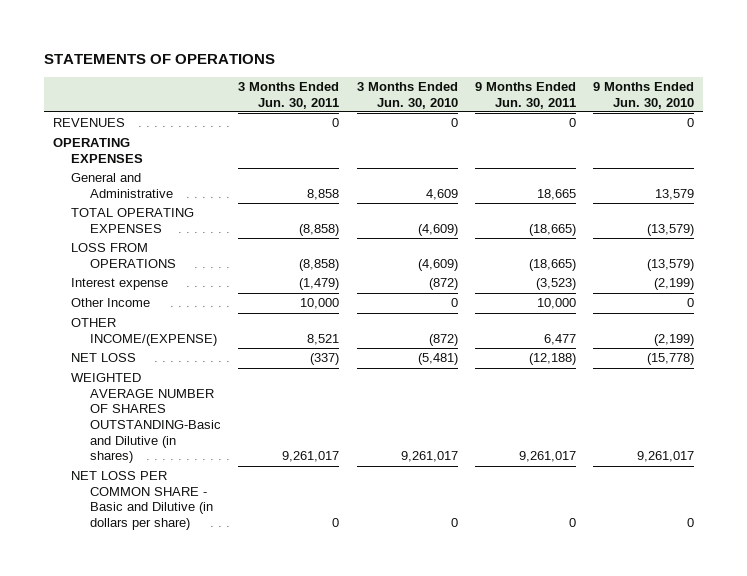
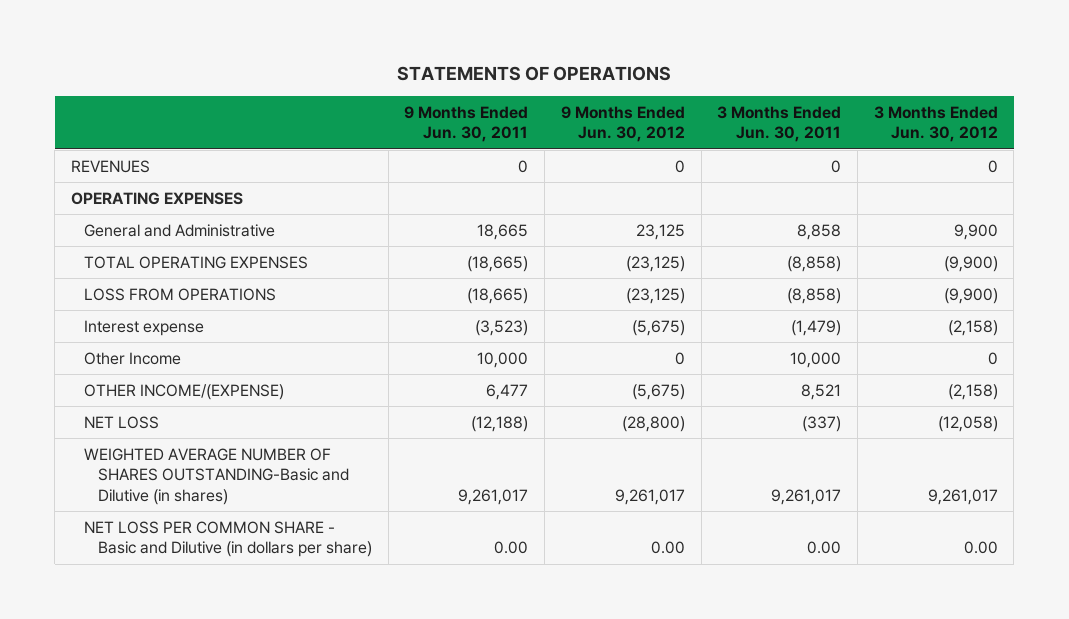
[356,81,458,109] 3 Months Ended Jun. 30, 2010 -> none
[593,81,695,109] 9 Months Ended Jun. 30, 2010 -> none
none -> [560,106,685,143] 9 Months Ended Jun. 30, 2012
none -> [873,106,998,143] 3 Months Ended Jun. 30, 2012
[332,517,340,527] 0 -> [807,541,842,555] 0.00
[568,517,576,527] 0 -> [494,541,529,555] 0.00

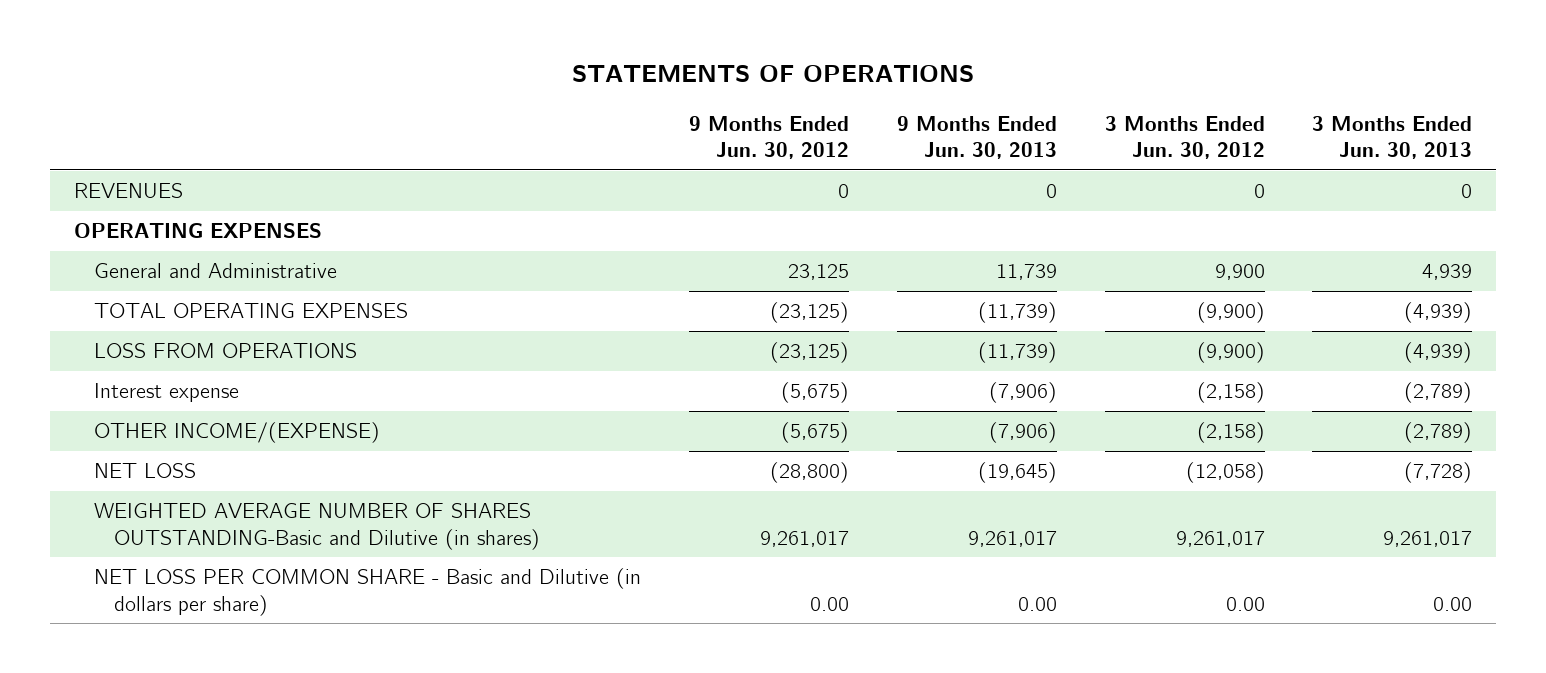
[404,106,529,143] 9 Months Ended Jun. 30, 2011 -> none
[717,106,842,143] 3 Months Ended Jun. 30, 2011 -> none
none -> [896,115,1057,160] 9 Months Ended Jun. 30, 2013
none -> [1312,115,1473,160] 3 Months Ended Jun. 30, 2013
[84,351,182,365] Other Income -> none

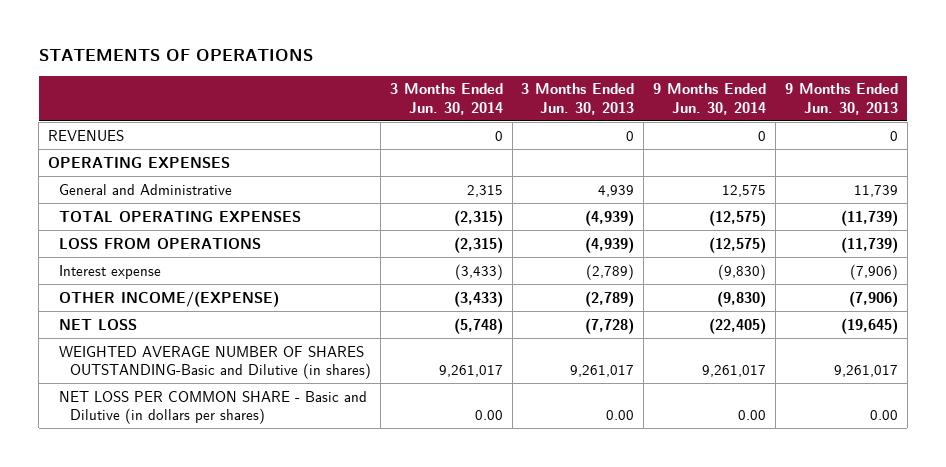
[688,115,849,160] 9 Months Ended Jun. 30, 2012 -> none
[1104,115,1265,160] 3 Months Ended Jun. 30, 2012 -> none
none -> [389,83,503,115] 3 Months Ended Jun. 30, 2014
none -> [653,83,767,115] 9 Months Ended Jun. 30, 2014
[93,568,641,616] NET LOSS PER COMMON SHARE - Basic and Dilutive (in dollars per share) -> [59,390,368,424] NET LOSS PER COMMON SHARE - Basic and Dilutive (in dollars per shares)

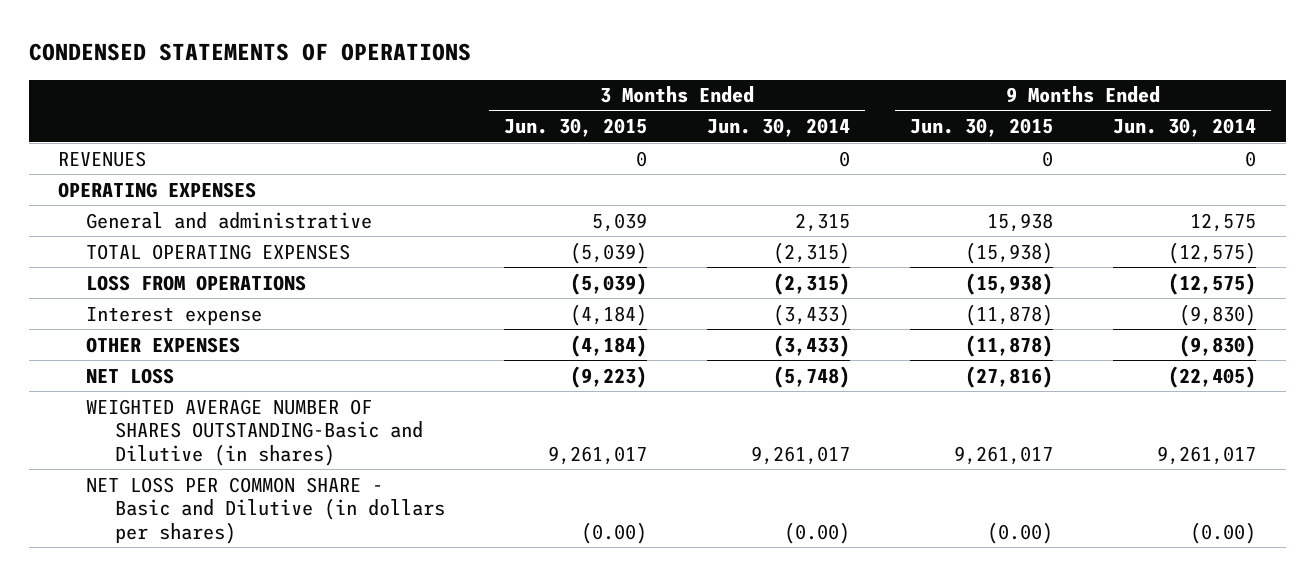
[38,49,313,62] STATEMENTS OF OPERATIONS -> [28,42,471,61] CONDENSED STATEMENTS OF OPERATIONS
[521,83,635,115] 3 Months Ended Jun. 30, 2013 -> none
[784,83,898,115] 9 Months Ended Jun. 30, 2013 -> none
none -> [504,118,648,138] Jun. 30, 2015
none -> [909,118,1053,138] Jun. 30, 2015
[59,183,233,195] General and Administrative -> [86,211,373,229] General and administrative
[59,290,280,307] OTHER INCOME/(EXPENSE) -> [86,336,241,353] OTHER EXPENSES
[474,409,503,420] 0.00 -> [784,521,851,544] (0.00)
[738,409,767,420] 0.00 -> [1189,521,1256,544] (0.00)

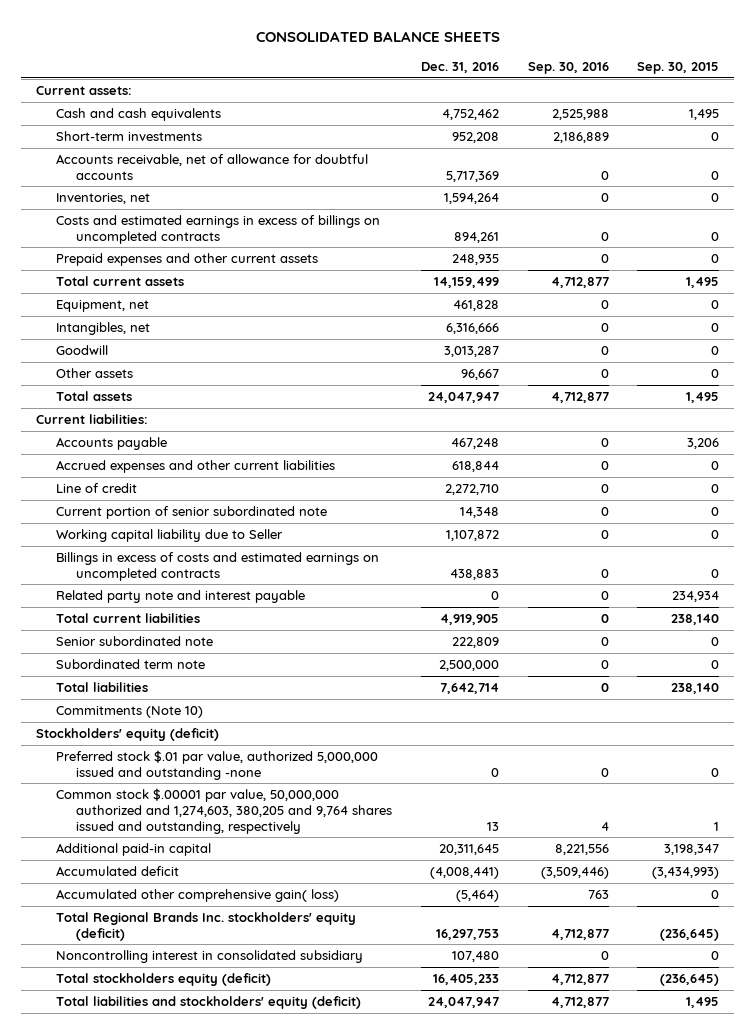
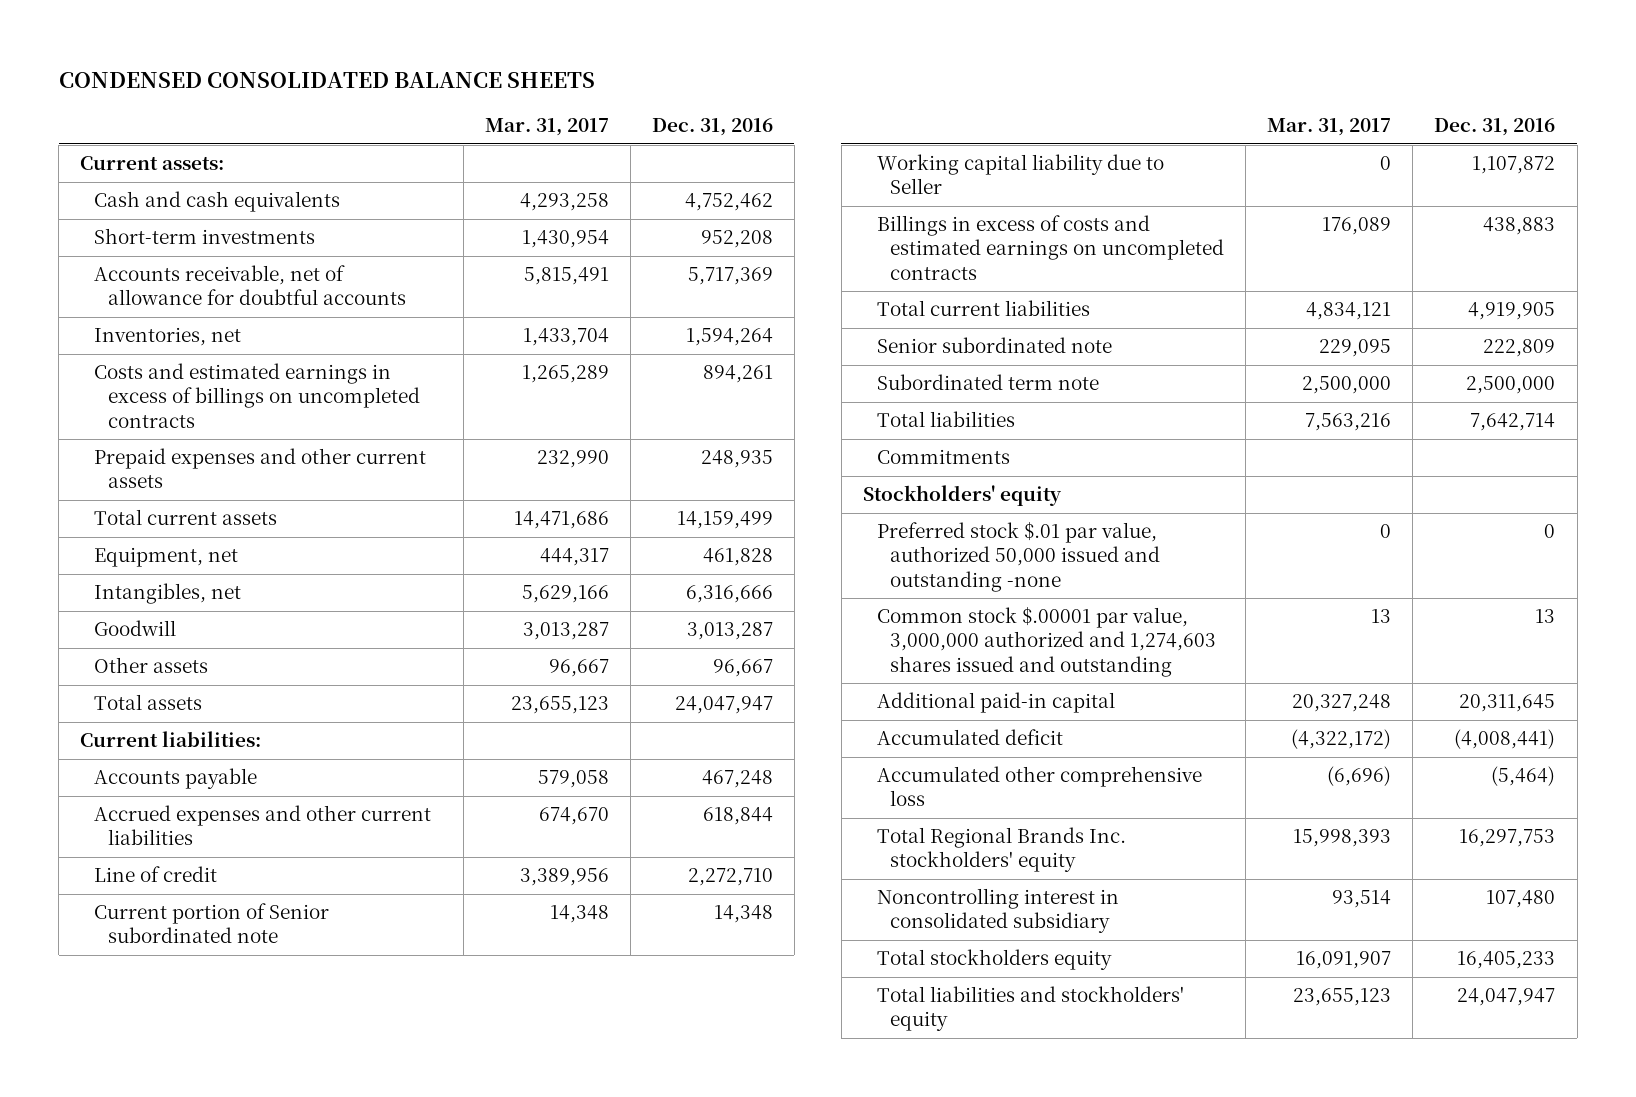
[255,30,500,42] CONSOLIDATED BALANCE SHEETS -> [58,72,595,89] CONDENSED CONSOLIDATED BALANCE SHEETS
[527,62,609,75] Sep. 30, 2016 -> none
[637,62,720,75] Sep. 30, 2015 -> none
none -> [484,118,609,137] Mar. 31, 2017
[55,506,327,520] Current portion of senior subordinated note -> [94,903,330,944] Current portion of Senior subordinated note
[55,590,305,604] Related party note and interest payable -> none
[55,706,203,719] Commitments (Note 10) -> [876,449,1010,465] Commitments
[35,728,219,742] Stockholders' equity (deficit) -> [862,485,1062,507] Stockholders' equity
[55,750,378,780] Preferred stock $.01 par value, authorized 5,000,000 issued and outstanding -none -> [876,522,1161,592] Preferred stock $.01 par value, authorized 50,000 issued and outstanding -none
[55,788,393,834] Common stock $.00001 par value, 50,000,000 authorized and 1,274,603, 380,205 and 9,764 shares issued and outstanding, respectively -> [876,607,1217,677] Common stock $.00001 par value, 3,000,000 authorized and 1,274,603 shares issued and outstanding
[55,889,339,903] Accumulated other comprehensive gain( loss) -> [876,766,1202,807] Accumulated other comprehensive loss
[55,912,356,941] Total Regional Brands Inc. stockholders' equity (deficit) -> [876,827,1126,873] Total Regional Brands Inc. stockholders' equity
[55,973,271,987] Total stockholders equity (deficit) -> [876,949,1112,971] Total stockholders equity
[55,996,361,1010] Total liabilities and stockholders' equity (deficit) -> [876,986,1184,1032] Total liabilities and stockholders' equity

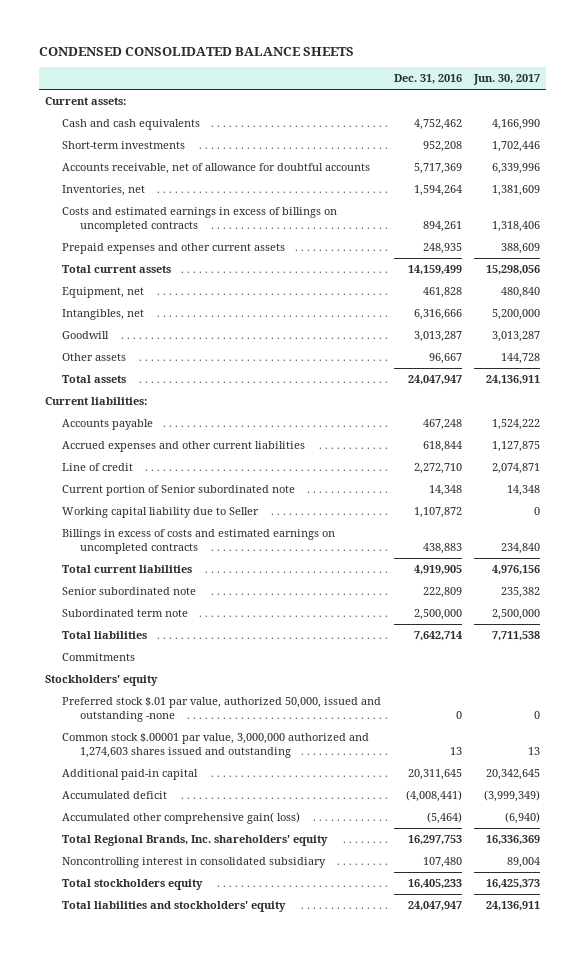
[484,118,609,137] Mar. 31, 2017 -> none
none -> [472,74,540,86] Jun. 30, 2017
[876,522,1161,592] Preferred stock $.01 par value, authorized 50,000 issued and outstanding -none -> [62,696,382,722] Preferred stock $.01 par value, authorized 50,000, issued and outstanding -none
[876,766,1202,807] Accumulated other comprehensive loss -> [62,811,301,824] Accumulated other comprehensive gain( loss)
[876,827,1126,873] Total Regional Brands Inc. stockholders' equity -> [62,834,329,846] Total Regional Brands, Inc. shareholders' equity

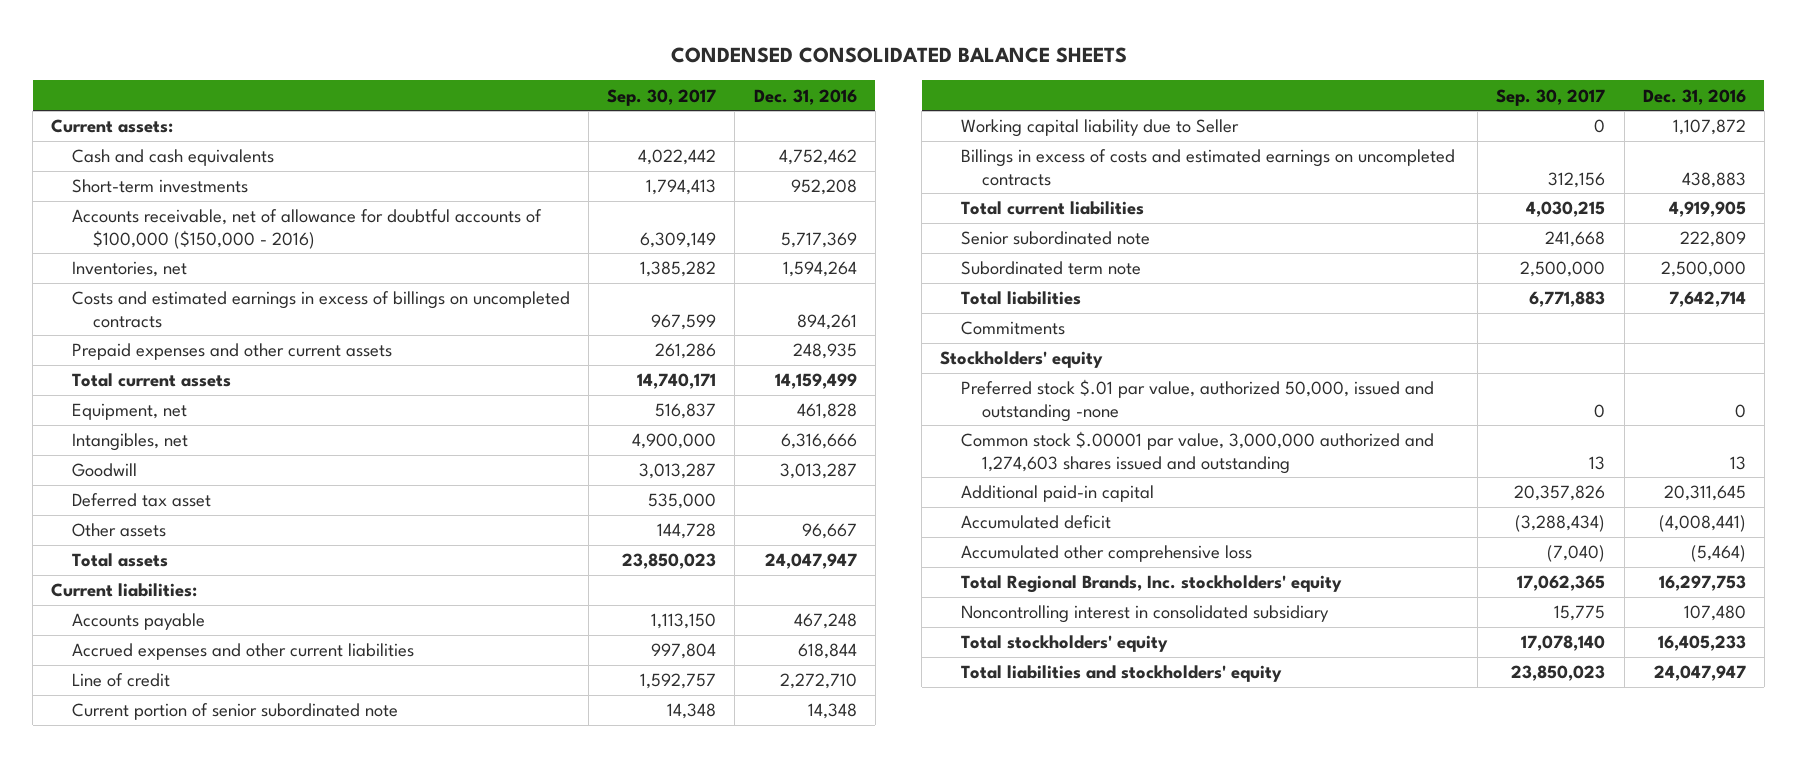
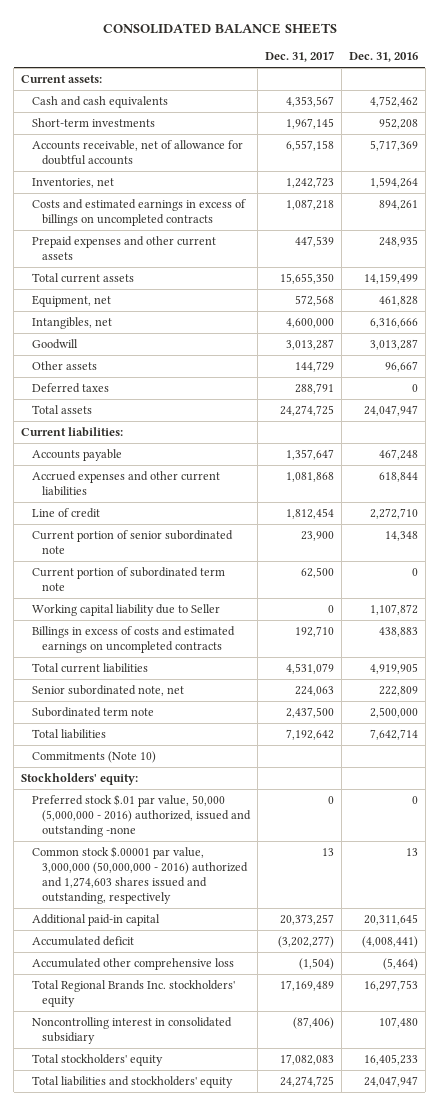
[670,46,1127,63] CONDENSED CONSOLIDATED BALANCE SHEETS -> [102,23,337,35] CONSOLIDATED BALANCE SHEETS
[607,88,717,106] Sep. 30, 2017 -> none
none -> [264,51,334,63] Dec. 31, 2017
[72,209,543,249] Accounts receivable, net of allowance for doubtful accounts of $100,000 ($150,000 - 2016) -> [31,140,243,166] Accounts receivable, net of allowance for doubtful accounts
[72,493,212,508] Deferred tax asset -> none
none -> [31,383,109,394] Deferred taxes
none -> [31,567,225,592] Current portion of subordinated term note
[961,231,1151,246] Senior subordinated note -> [31,685,184,697] Senior subordinated note, net
[961,321,1066,336] Commitments -> [31,751,156,764] Commitments (Note 10)
[940,351,1104,369] Stockholders' equity -> [21,773,139,786] Stockholders' equity:
[961,379,1435,422] Preferred stock $.01 par value, authorized 50,000, issued and outstanding -none -> [31,794,251,838] Preferred stock $.01 par value, 50,000 (5,000,000 - 2016) authorized, issued and outstanding -none
[961,431,1435,474] Common stock $.00001 par value, 3,000,000 authorized and 1,274,603 shares issued and outstanding -> [31,846,248,905] Common stock $.00001 par value, 3,000,000 (50,000,000 - 2016) authorized and 1,274,603 shares issued and outstanding, respectively
[961,575,1343,594] Total Regional Brands, Inc. stockholders' equity -> [31,980,235,1008] Total Regional Brands Inc. stockholders' equity

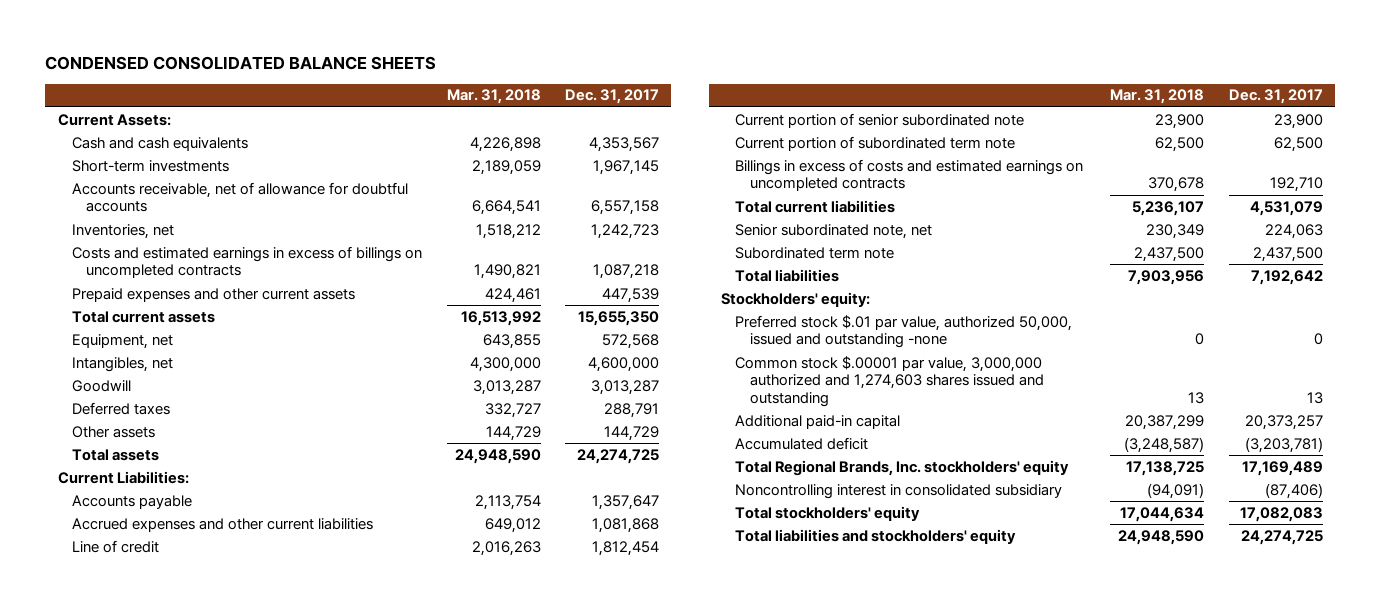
[102,23,337,35] CONSOLIDATED BALANCE SHEETS -> [45,55,437,70] CONDENSED CONSOLIDATED BALANCE SHEETS
[348,52,418,63] Dec. 31, 2016 -> none
none -> [446,89,541,105] Mar. 31, 2018
[21,75,103,84] Current assets: -> [57,113,171,126] Current Assets:
[31,361,97,371] Other assets -> [72,425,156,438] Other assets
[21,427,124,438] Current liabilities: -> [57,470,189,484] Current Liabilities:
[31,604,220,617] Working capital liability due to Seller -> none
[31,751,156,764] Commitments (Note 10) -> none
[31,794,251,838] Preferred stock $.01 par value, 50,000 (5,000,000 - 2016) authorized, issued and outstanding -none -> [735,314,1073,349] Preferred stock $.01 par value, authorized 50,000, issued and outstanding -none
[31,846,248,905] Common stock $.00001 par value, 3,000,000 (50,000,000 - 2016) authorized and 1,274,603 shares issued and outstanding, respectively -> [735,355,1044,407] Common stock $.00001 par value, 3,000,000 authorized and 1,274,603 shares issued and outstanding
[31,958,234,971] Accumulated other comprehensive loss -> none
[277,936,334,949] (3,202,277) -> [1244,436,1323,453] (3,203,781)
[31,980,235,1008] Total Regional Brands Inc. stockholders' equity -> [735,459,1070,476] Total Regional Brands, Inc. stockholders' equity

